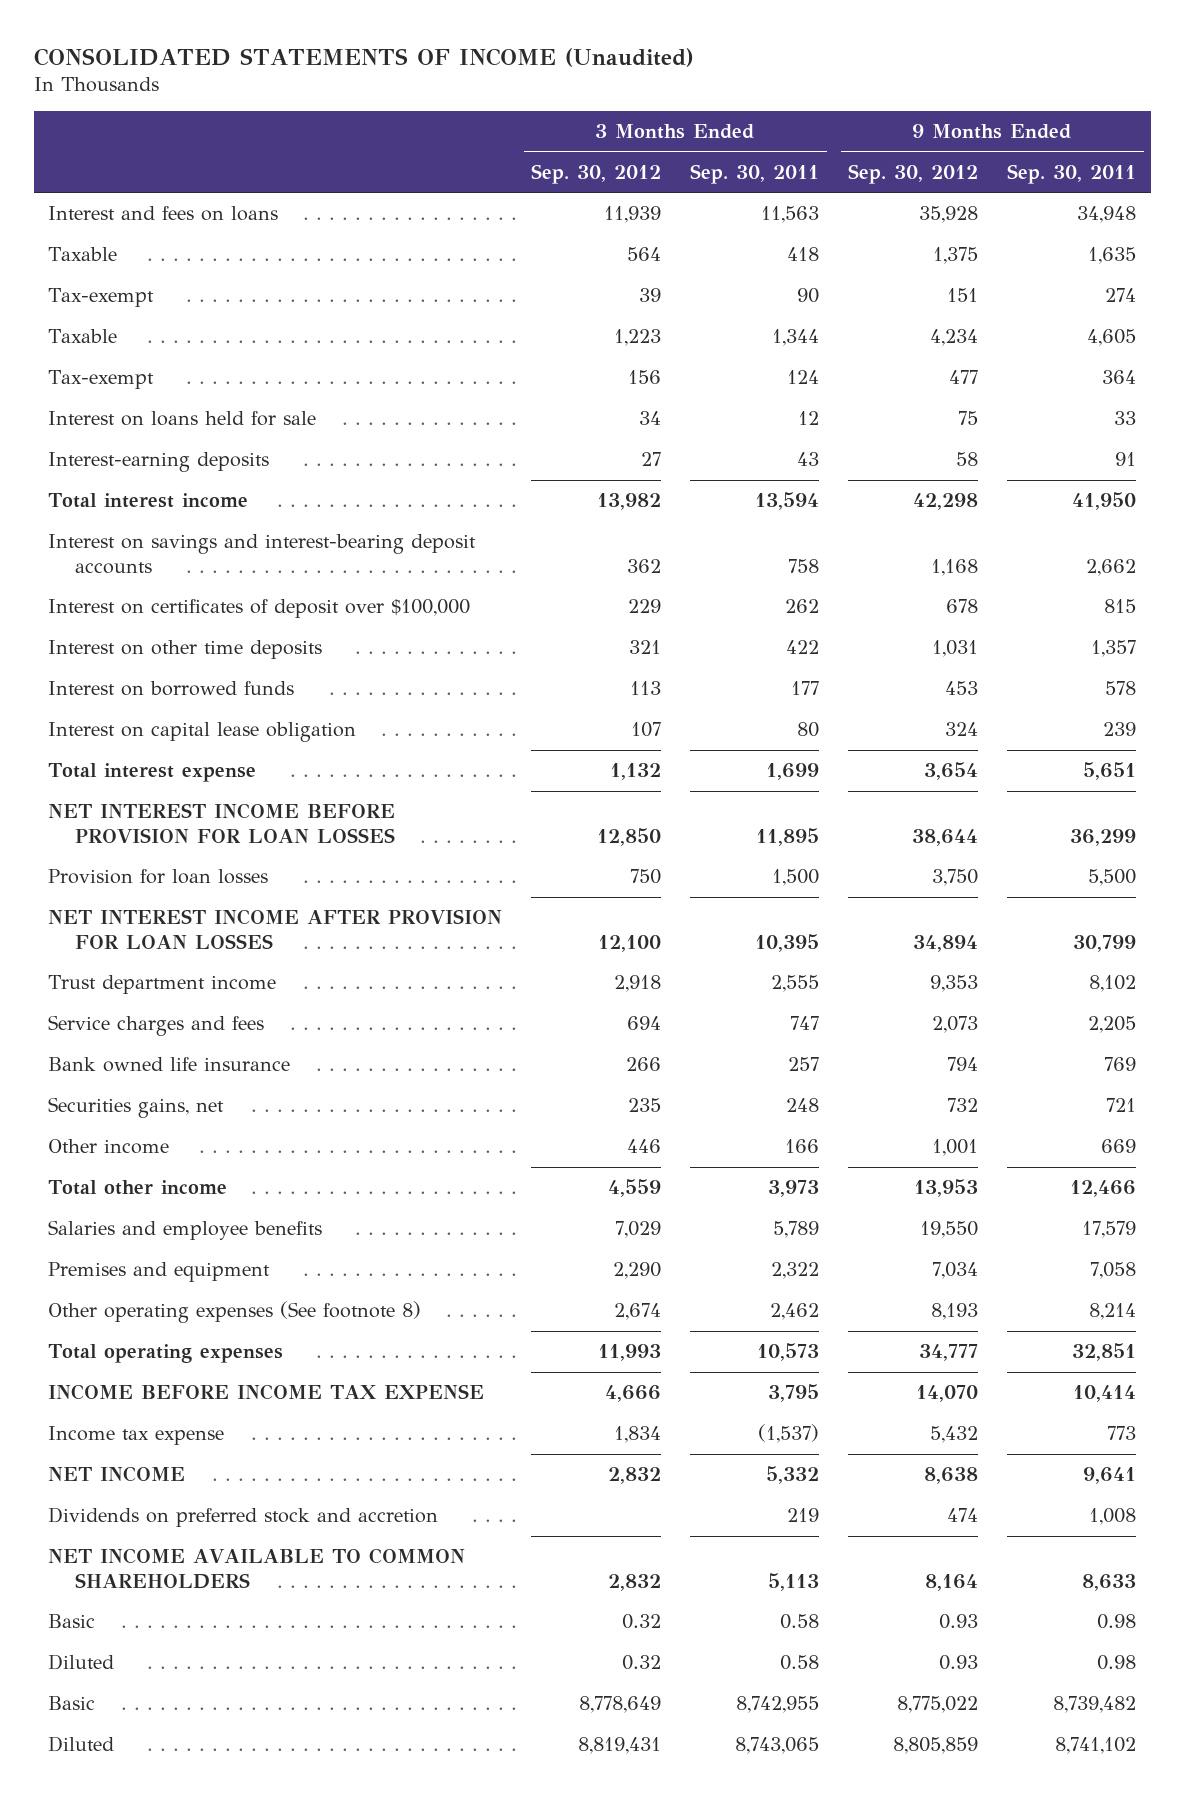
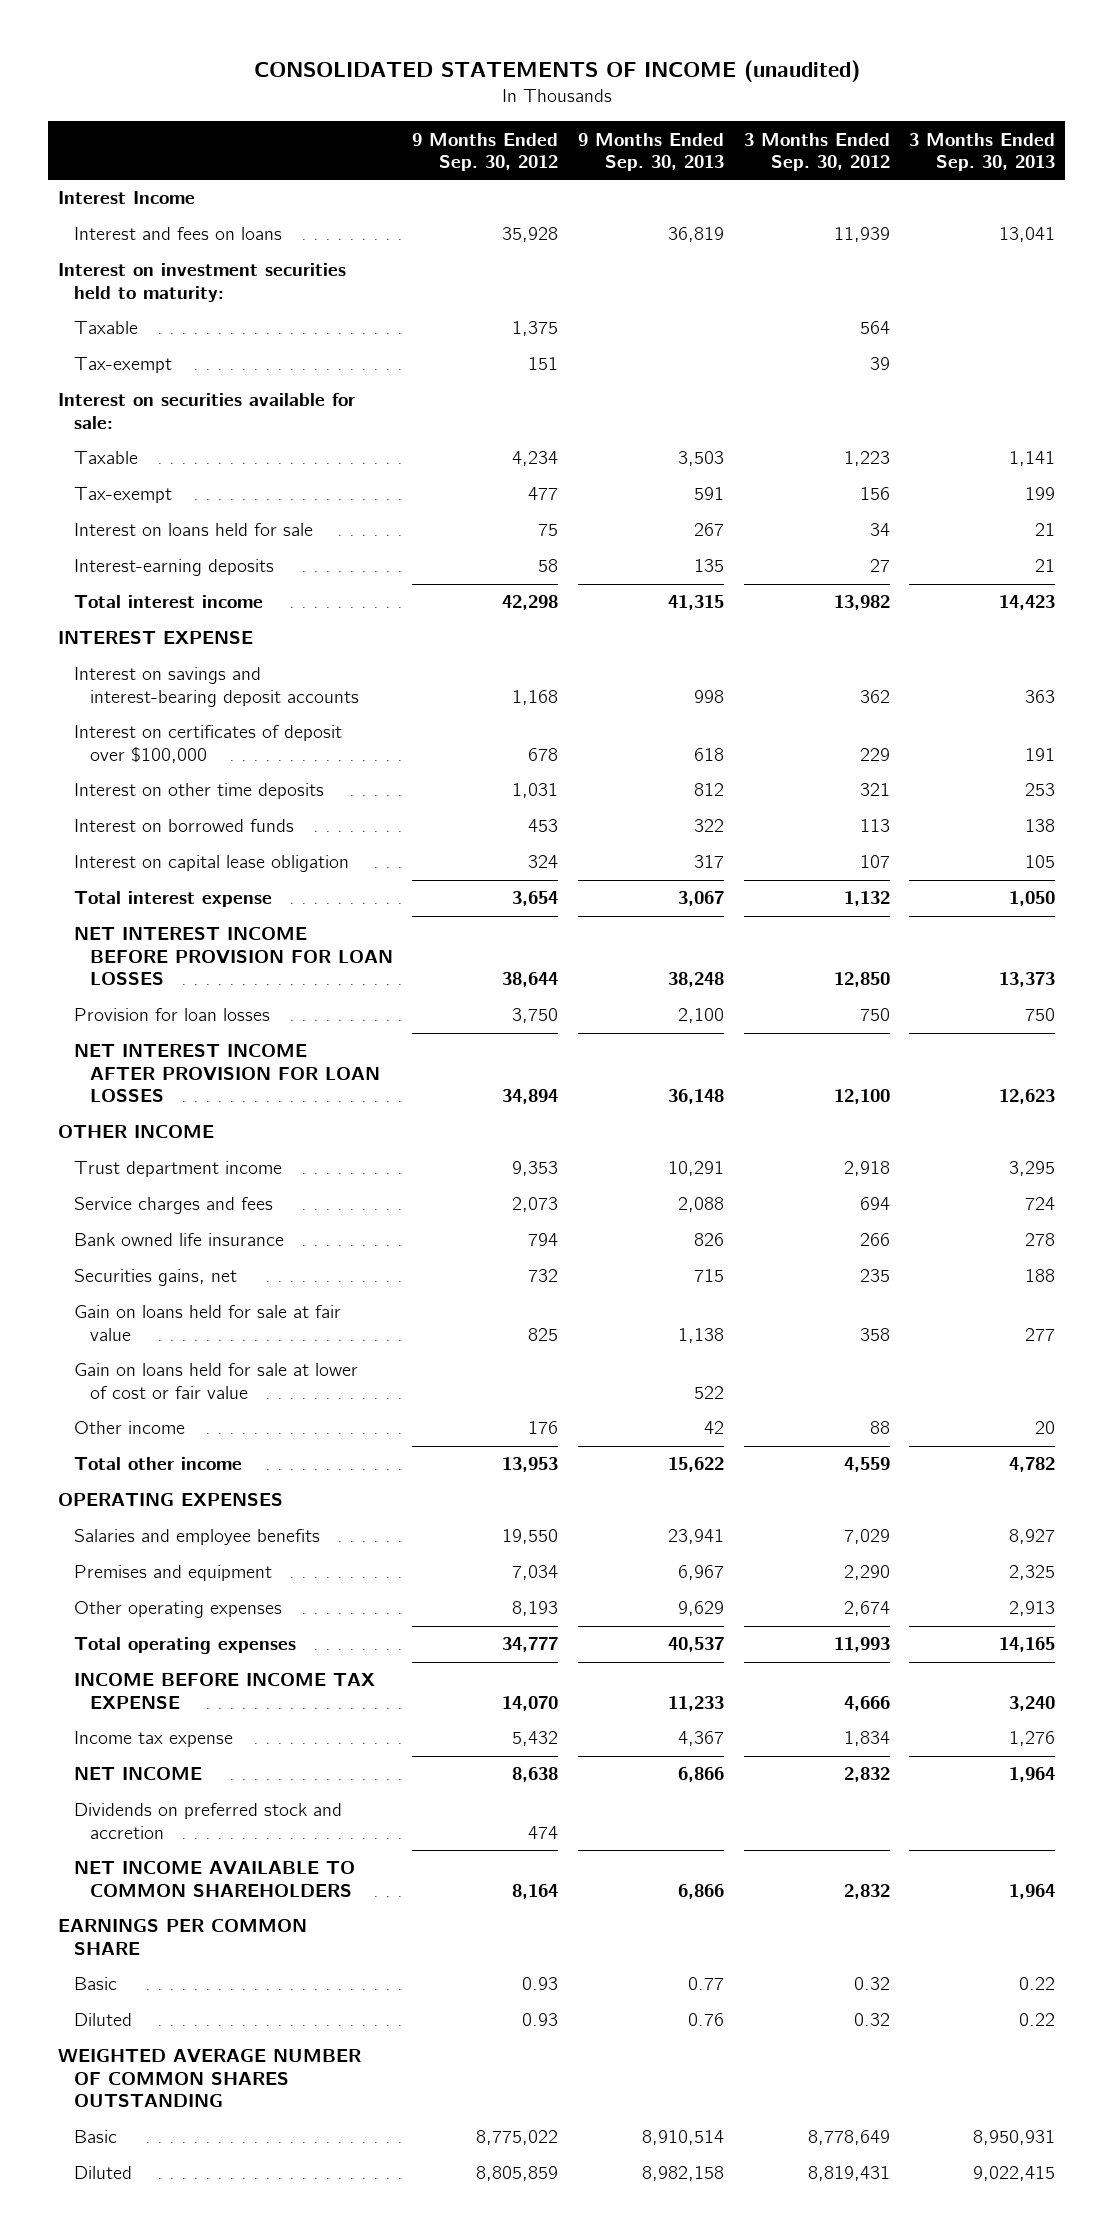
[33,47,694,67] CONSOLIDATED STATEMENTS OF INCOME (Unaudited) -> [253,60,860,83] CONSOLIDATED STATEMENTS OF INCOME (unaudited)
[690,163,820,184] Sep. 30, 2011 -> none
[1007,163,1137,184] Sep. 30, 2011 -> none
none -> [577,132,724,171] 9 Months Ended Sep. 30, 2013
none -> [909,132,1056,171] 3 Months Ended Sep. 30, 2013
none -> [57,191,195,205] Interest Income
none -> [57,263,346,302] Interest on investment securities held to maturity:
none -> [57,393,355,429] Interest on securities available for sale:
none -> [57,631,253,645] INTEREST EXPENSE
none -> [57,1125,214,1139] OTHER INCOME
none -> [73,1305,341,1341] Gain on loans held for sale at fair value
none -> [73,1363,358,1399] Gain on loans held for sale at lower of cost or fair value
[627,1139,662,1154] 446 -> [869,1421,890,1435] 88
[932,1139,979,1157] 1,001 -> [528,1421,559,1435] 176
none -> [57,1493,283,1507] OPERATING EXPENSES
[48,1301,422,1324] Other operating expenses (See footnote 8) -> [73,1601,282,1619] Other operating expenses
none -> [57,1919,307,1955] EARNINGS PER COMMON SHARE
none -> [57,2049,361,2108] WEIGHTED AVERAGE NUMBER OF COMMON SHARES OUTSTANDING

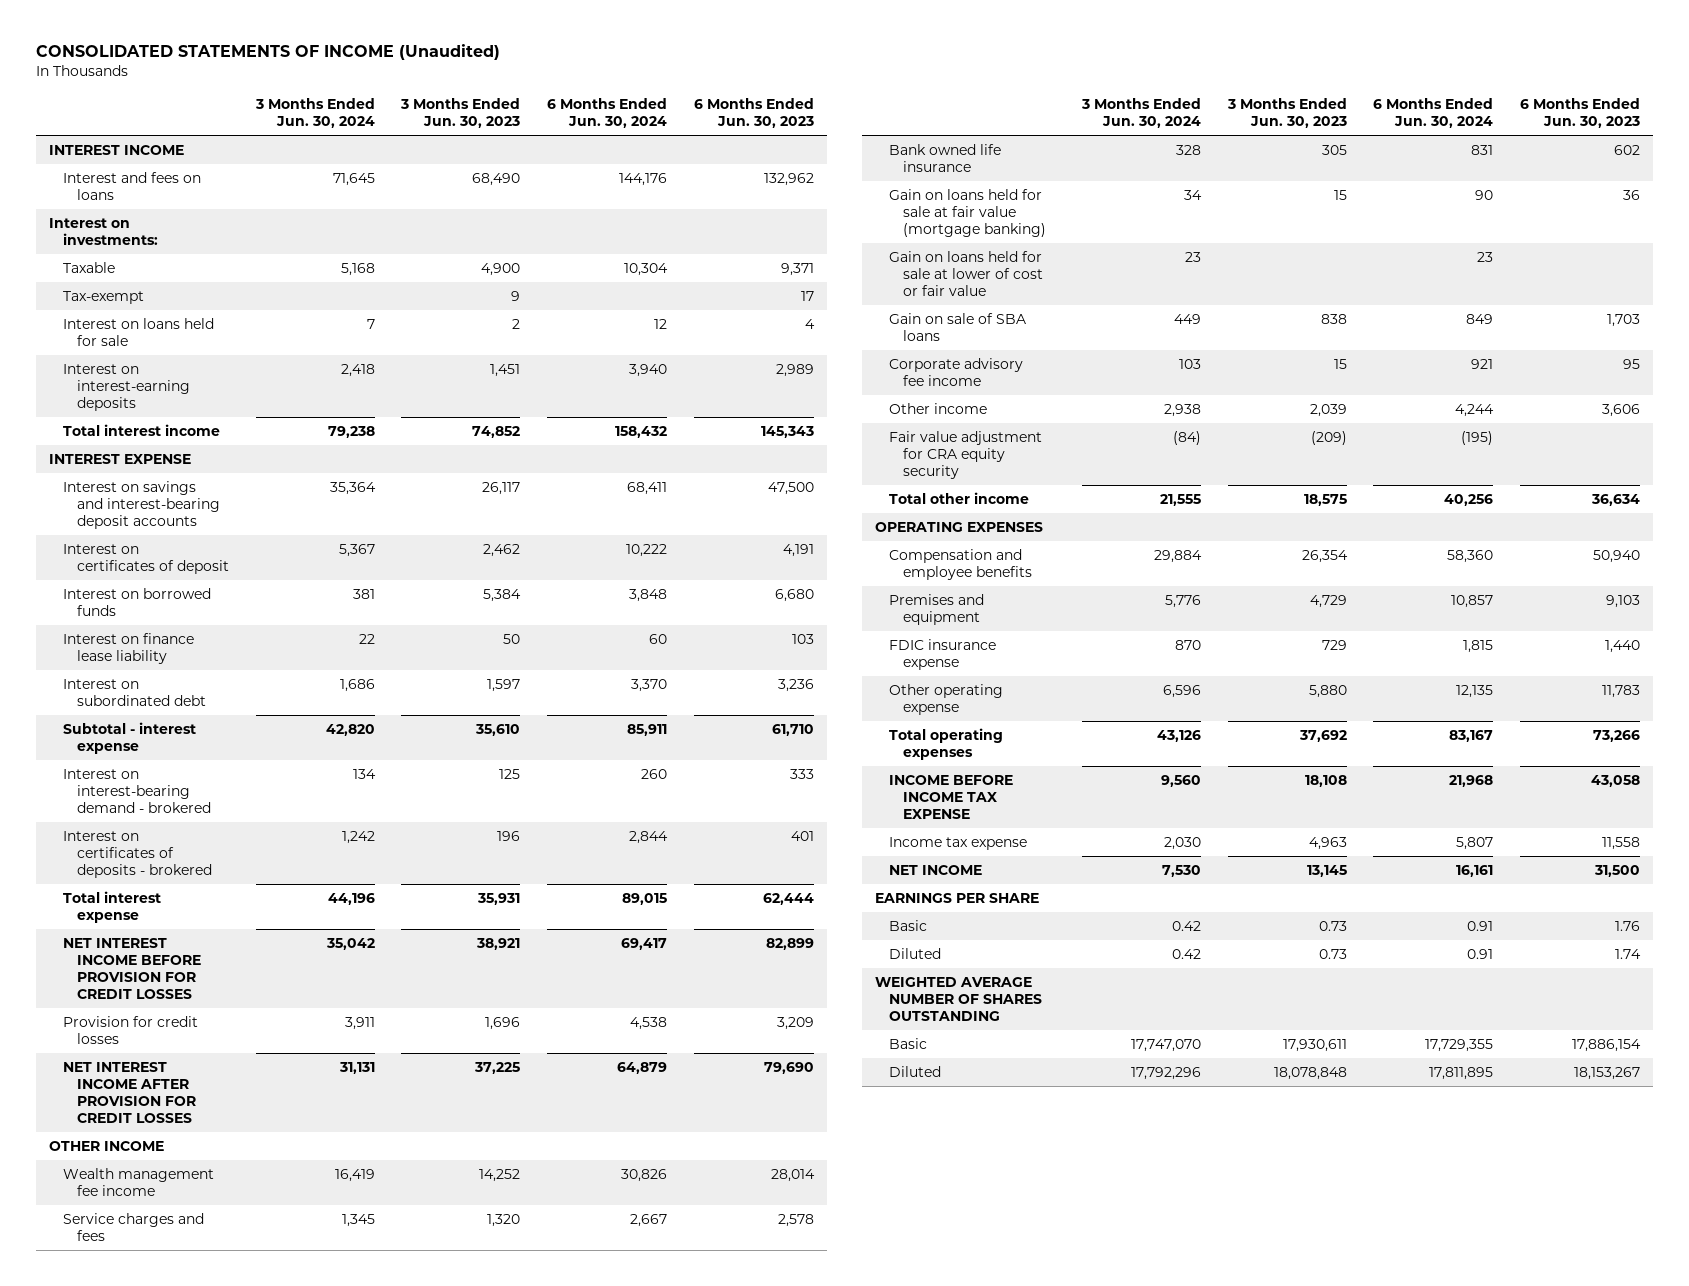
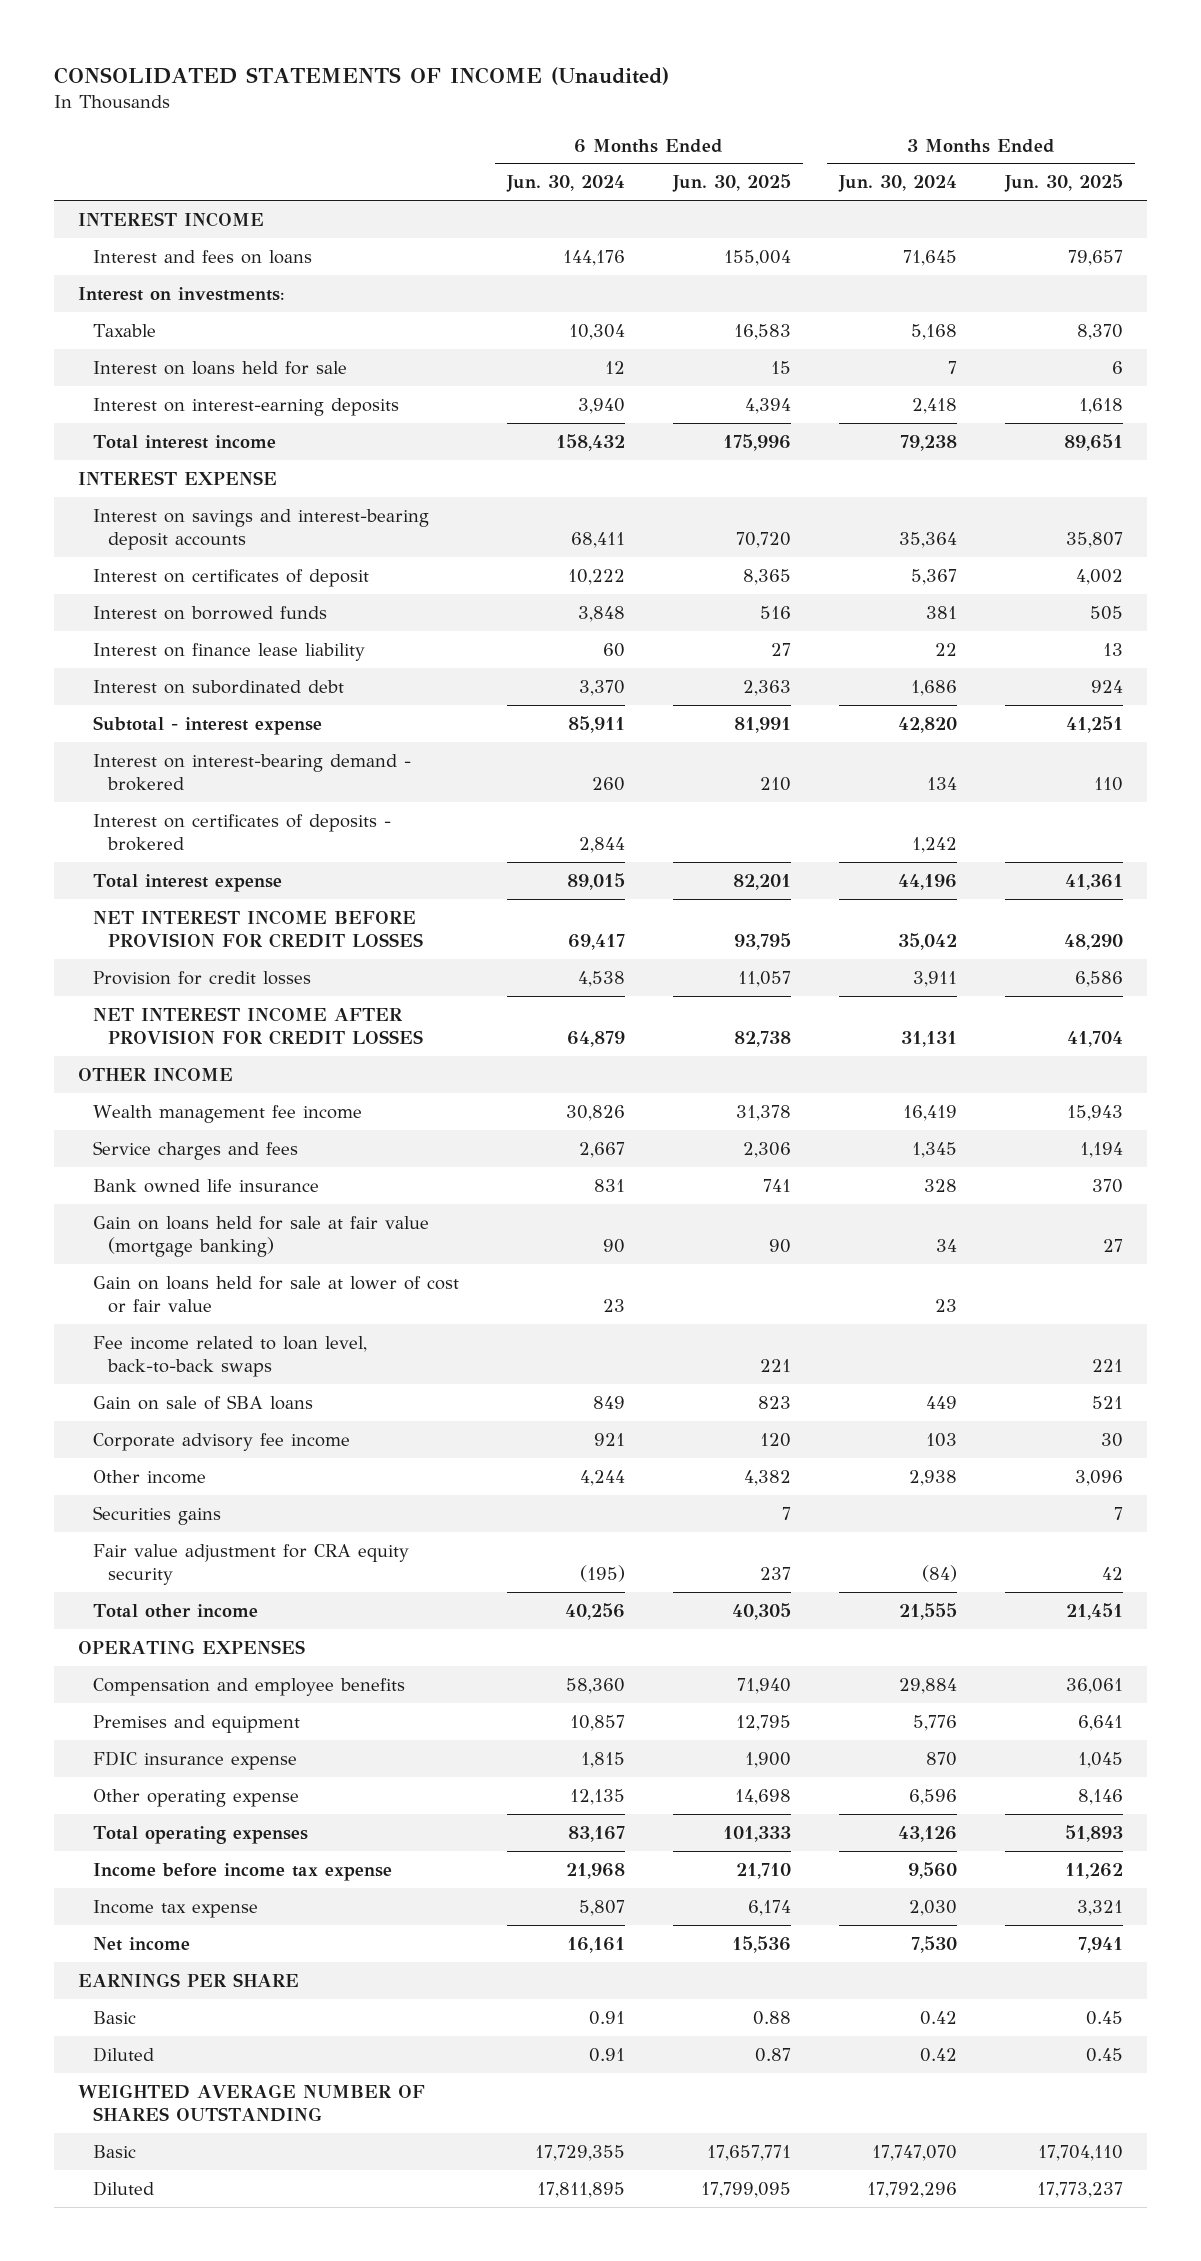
[400,98,521,129] 3 Months Ended Jun. 30, 2023 -> none
[693,98,814,129] 6 Months Ended Jun. 30, 2023 -> none
none -> [672,174,792,193] Jun. 30, 2025
none -> [1004,174,1124,193] Jun. 30, 2025
[63,290,145,304] Tax-exempt -> none
none -> [92,1335,367,1377] Fee income related to loan level, back-to-back swaps
none -> [92,1505,221,1525] Securities gains
[889,774,1014,820] INCOME BEFORE INCOME TAX EXPENSE -> [92,1862,392,1881] Income before income tax expense
[889,864,983,875] NET INCOME -> [92,1936,190,1951] Net income

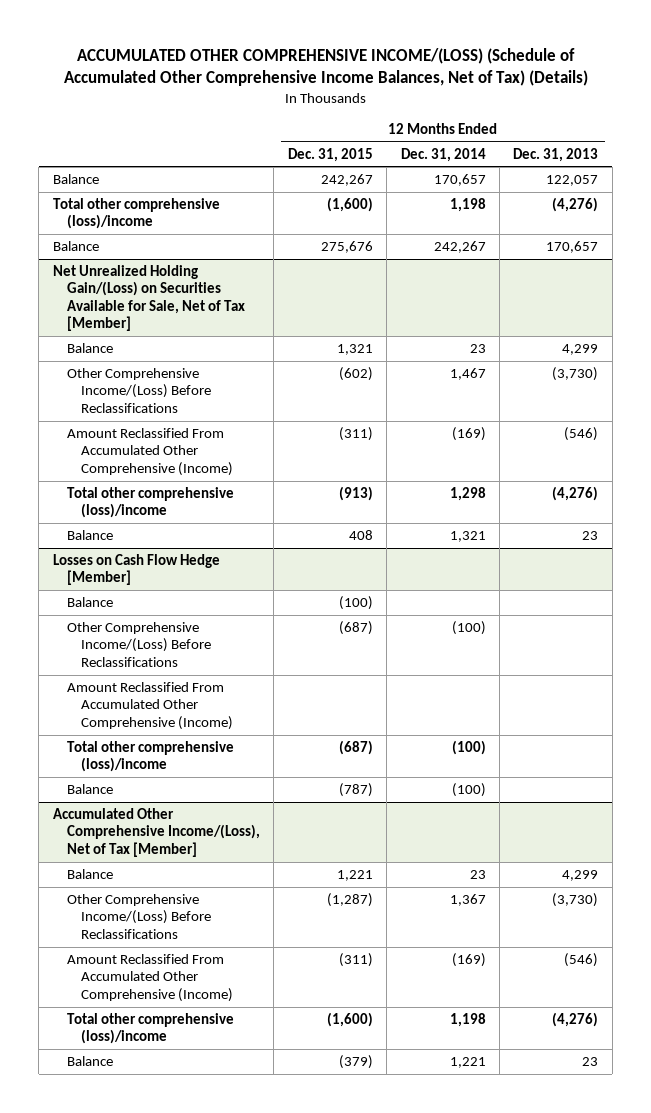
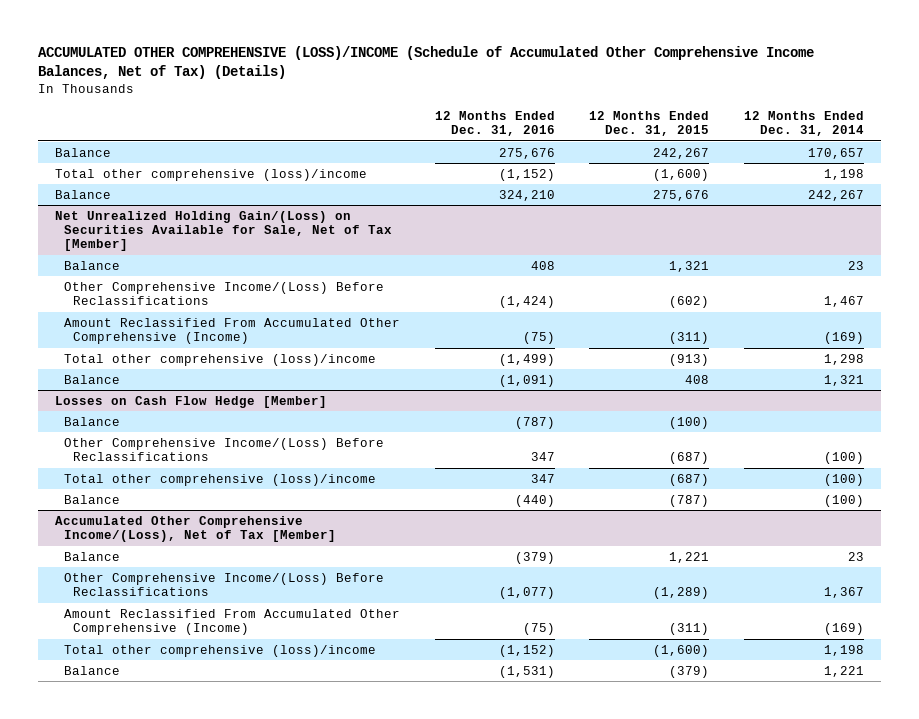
[63,48,588,87] ACCUMULATED OTHER COMPREHENSIVE INCOME/(LOSS) (Schedule of Accumulated Other Comprehensive Income Balances, Net of Tax) (Details) -> [37,45,814,80] ACCUMULATED OTHER COMPREHENSIVE (LOSS)/INCOME (Schedule of Accumulated Other Comprehensive Income Balances, Net of Tax) (Details)
[513,147,599,162] Dec. 31, 2013 -> none
none -> [434,110,555,137] 12 Months Ended Dec. 31, 2016
[66,681,233,730] Amount Reclassified From Accumulated Other Comprehensive (Income) -> none
[326,892,373,907] (1,287) -> [653,587,710,600] (1,289)

